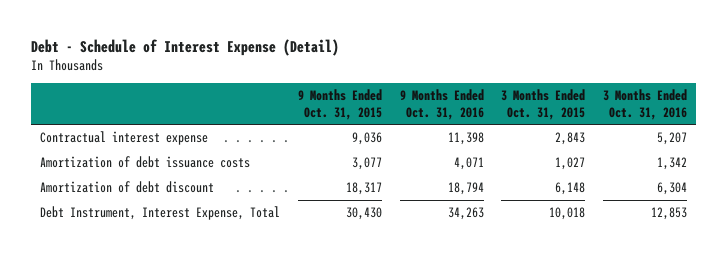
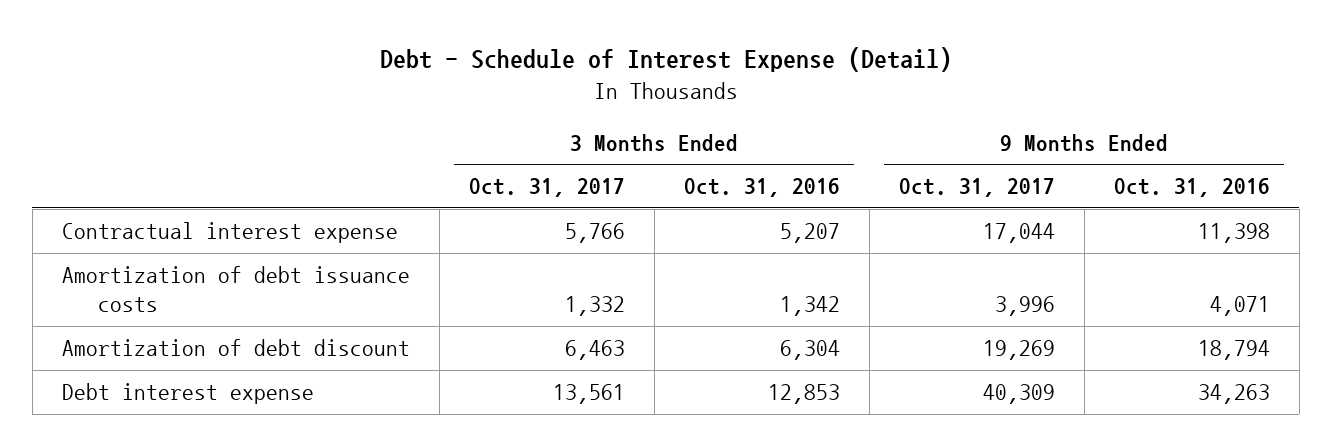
[297,89,382,120] 9 Months Ended Oct. 31, 2015 -> none
[501,89,586,120] 3 Months Ended Oct. 31, 2015 -> none
none -> [468,178,625,198] Oct. 31, 2017
none -> [898,178,1055,198] Oct. 31, 2017
[40,206,281,221] Debt Instrument, Interest Expense, Total -> [61,383,314,405] Debt interest expense

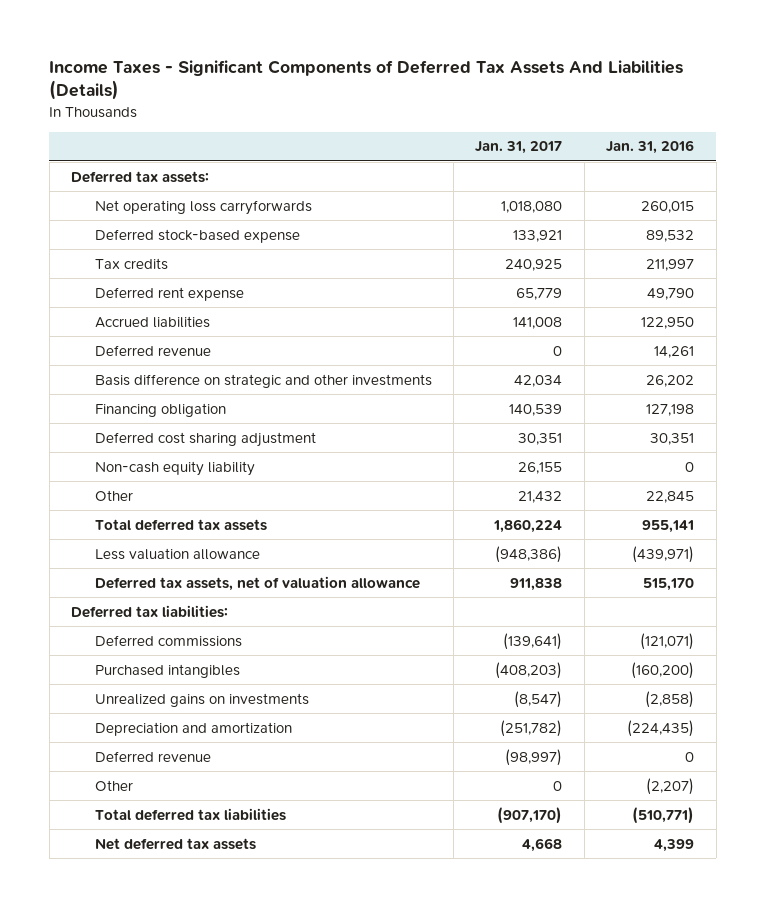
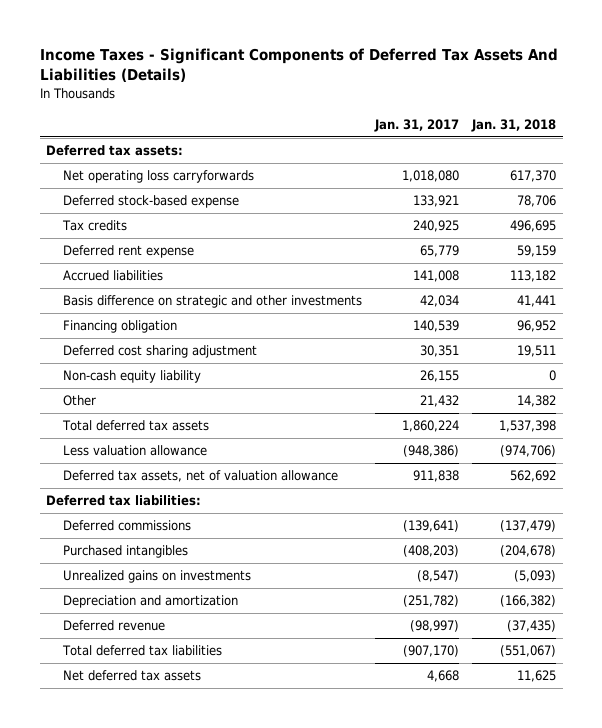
[606,140,695,155] Jan. 31, 2016 -> none
none -> [471,118,557,132] Jan. 31, 2018
[94,344,211,356] Deferred revenue -> none
[94,779,133,791] Other -> none

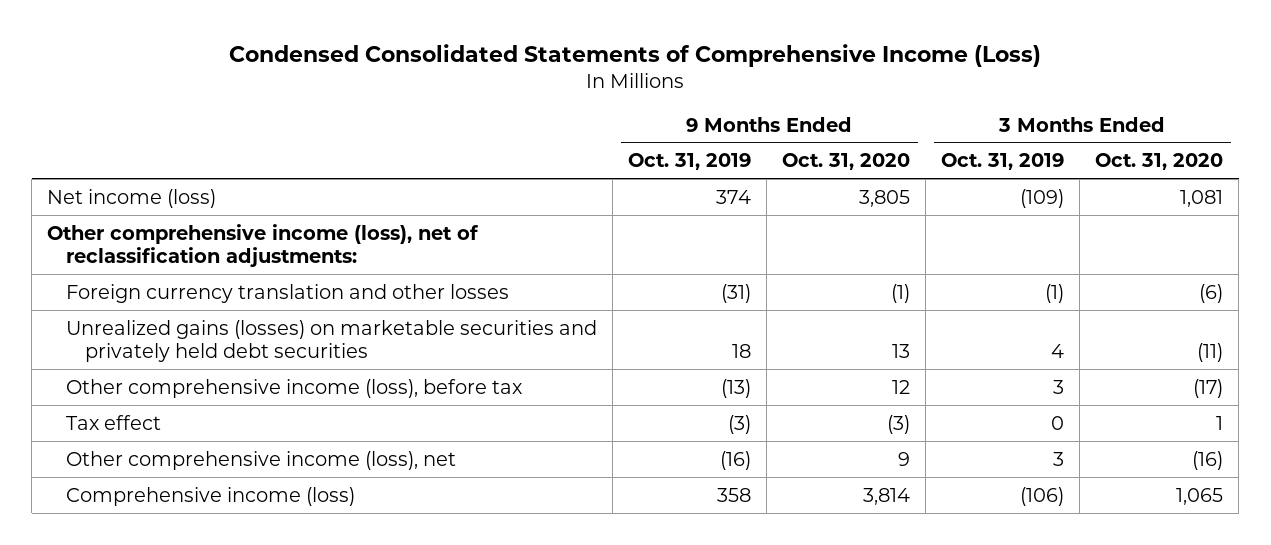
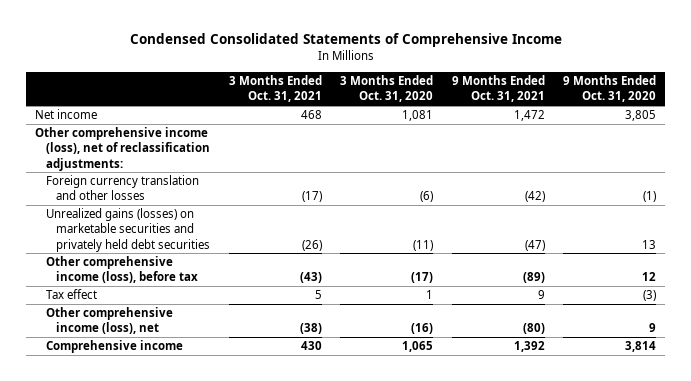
[229,43,1042,67] Condensed Consolidated Statements of Comprehensive Income (Loss) -> [129,33,562,48] Condensed Consolidated Statements of Comprehensive Income
[628,153,752,171] Oct. 31, 2019 -> none
[941,153,1065,171] Oct. 31, 2019 -> none
none -> [228,75,322,103] 3 Months Ended Oct. 31, 2021
none -> [451,75,545,103] 9 Months Ended Oct. 31, 2021
[47,188,217,208] Net income (loss) -> [35,109,98,120] Net income
[66,486,356,506] Comprehensive income (loss) -> [45,340,183,354] Comprehensive income

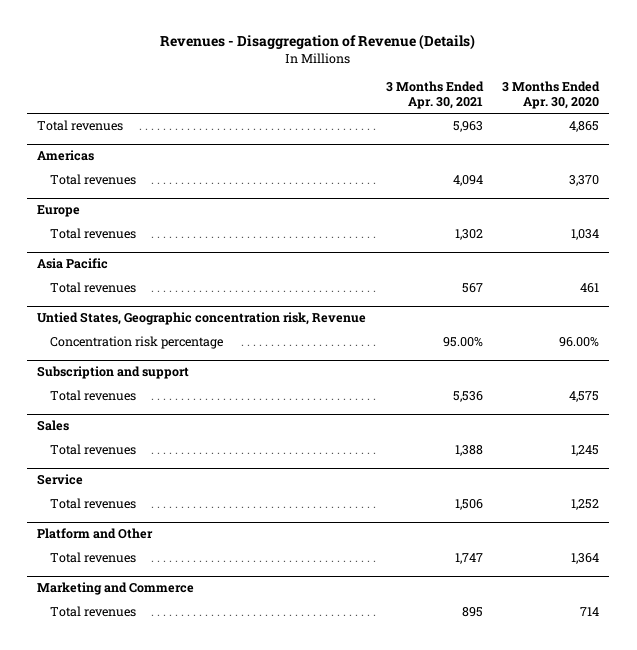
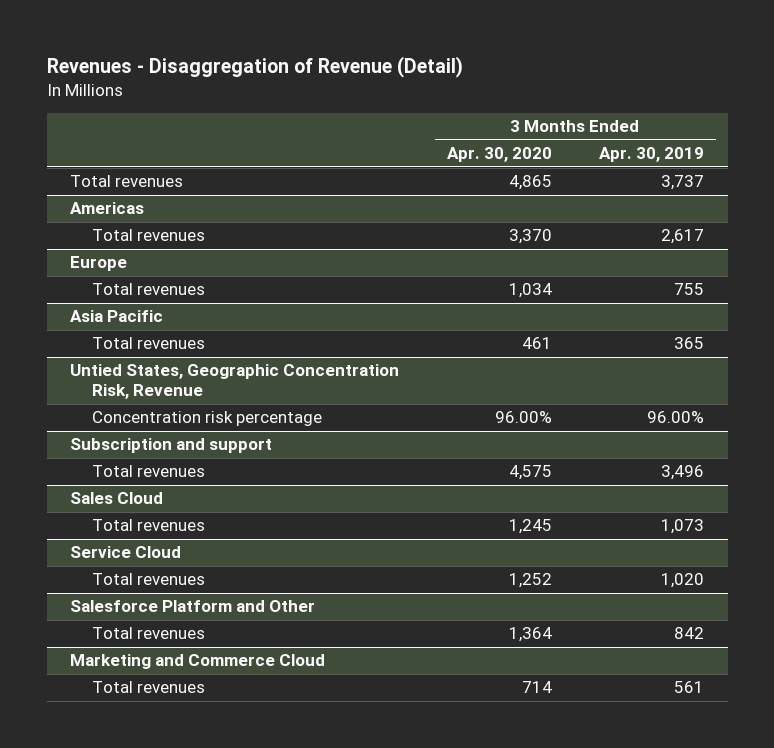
[160,34,476,51] Revenues - Disaggregation of Revenue (Details) -> [46,56,463,79] Revenues - Disaggregation of Revenue (Detail)
[385,81,484,110] 3 Months Ended Apr. 30, 2021 -> none
none -> [598,147,704,163] Apr. 30, 2019
[37,312,367,326] Untied States, Geographic concentration risk, Revenue -> [70,364,400,400] Untied States, Geographic Concentration Risk, Revenue
[37,420,70,432] Sales -> [70,492,164,505] Sales Cloud
[37,474,84,486] Service -> [70,546,182,559] Service Cloud
[37,528,154,540] Platform and Other -> [70,600,316,613] Salesforce Platform and Other
[37,582,195,596] Marketing and Commerce -> [70,654,326,670] Marketing and Commerce Cloud

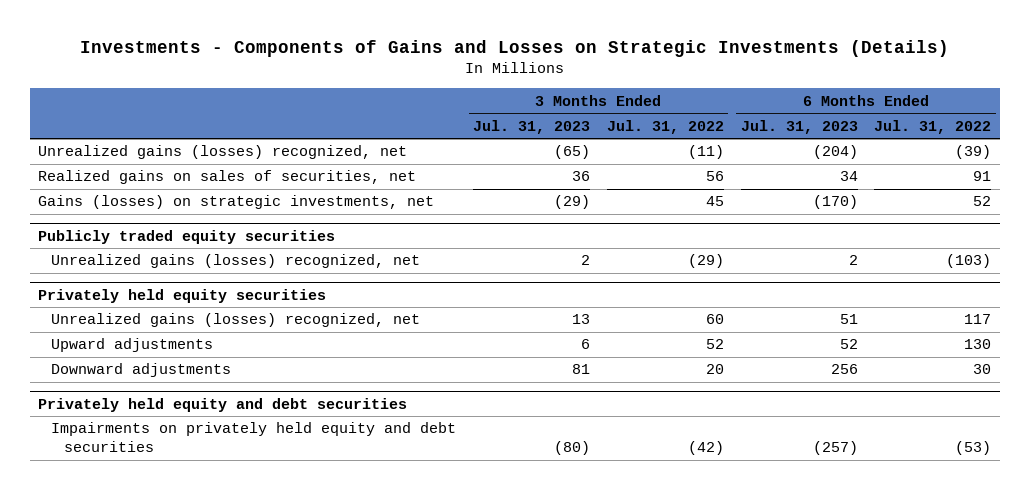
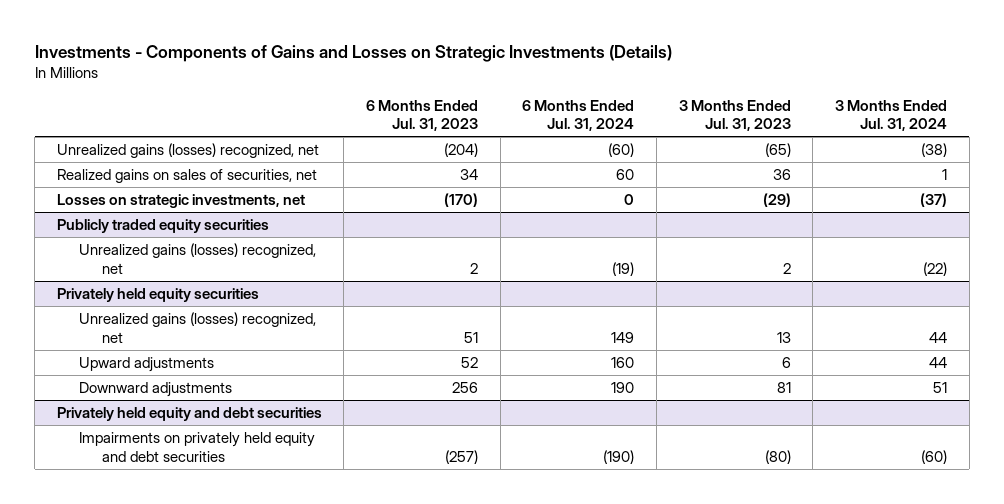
[606,119,724,134] Jul. 31, 2022 -> none
[874,119,992,134] Jul. 31, 2022 -> none
none -> [522,99,635,132] 6 Months Ended Jul. 31, 2024
none -> [835,99,948,132] 3 Months Ended Jul. 31, 2024
[38,195,435,210] Gains (losses) on strategic investments, net -> [56,193,305,208] Losses on strategic investments, net

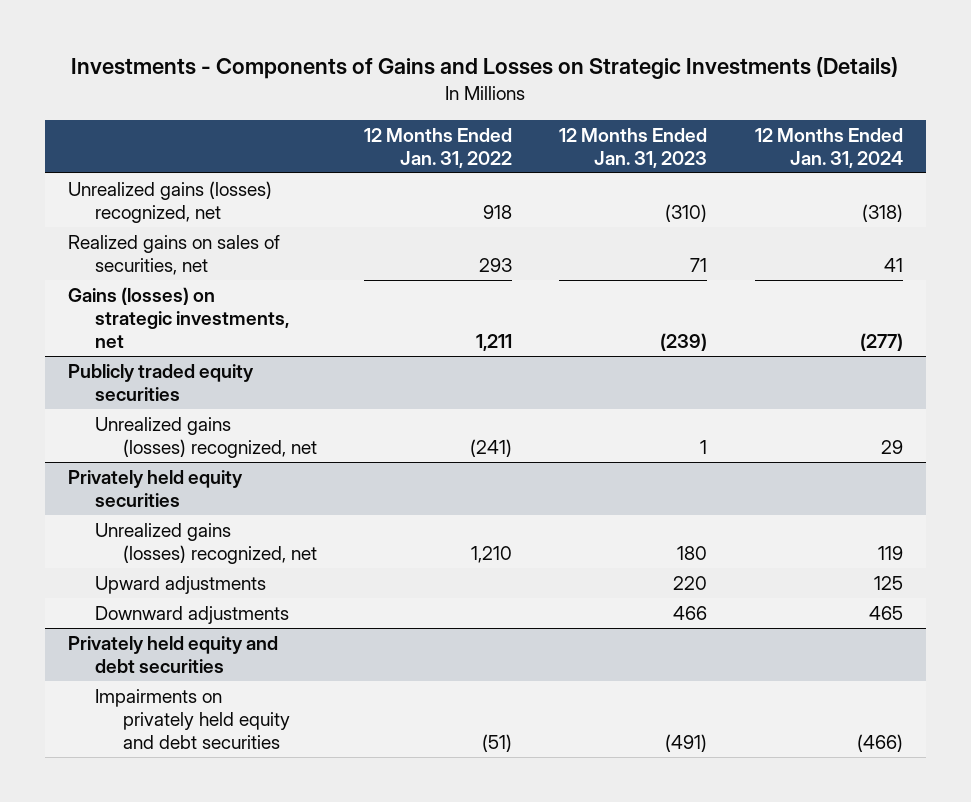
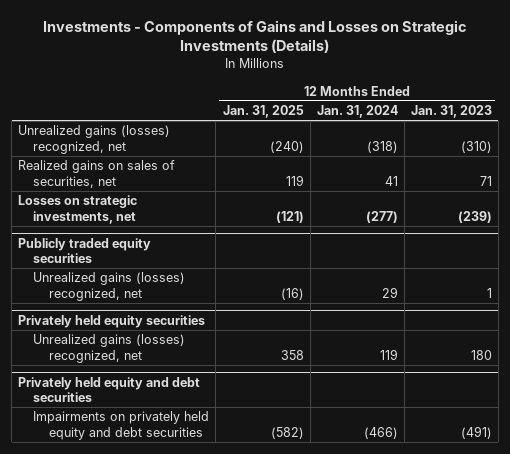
[364,127,513,168] 12 Months Ended Jan. 31, 2022 -> none
none -> [222,105,304,119] Jan. 31, 2025
[68,286,290,349] Gains (losses) on strategic investments, net -> [18,195,138,224] Losses on strategic investments, net
[95,575,267,594] Upward adjustments -> none
[95,605,290,624] Downward adjustments -> none

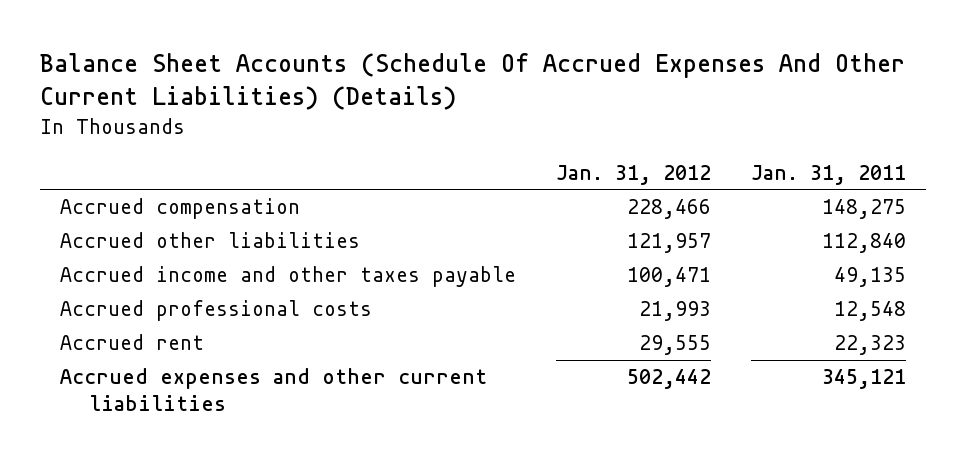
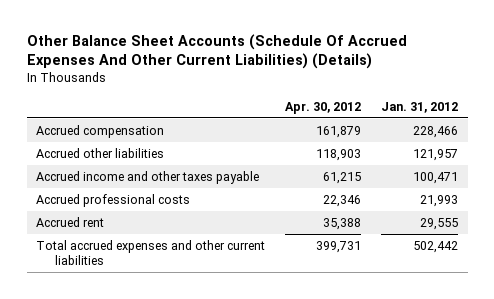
[39,53,905,111] Balance Sheet Accounts (Schedule Of Accrued Expenses And Other Current Liabilities) (Details) -> [26,33,407,70] Other Balance Sheet Accounts (Schedule Of Accrued Expenses And Other Current Liabilities) (Details)
[751,164,907,185] Jan. 31, 2011 -> none
none -> [285,101,362,114] Apr. 30, 2012
[59,368,487,412] Accrued expenses and other current liabilities -> [36,239,266,266] Total accrued expenses and other current liabilities

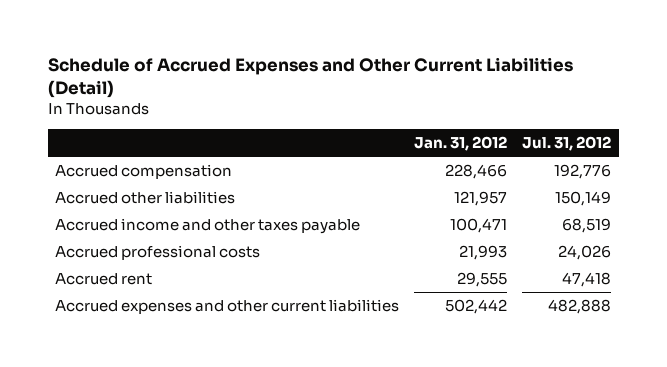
[26,33,407,70] Other Balance Sheet Accounts (Schedule Of Accrued Expenses And Other Current Liabilities) (Details) -> [47,56,573,99] Schedule of Accrued Expenses and Other Current Liabilities (Detail)
[285,101,362,114] Apr. 30, 2012 -> none
none -> [522,136,612,152] Jul. 31, 2012
[36,239,266,266] Total accrued expenses and other current liabilities -> [55,299,400,315] Accrued expenses and other current liabilities

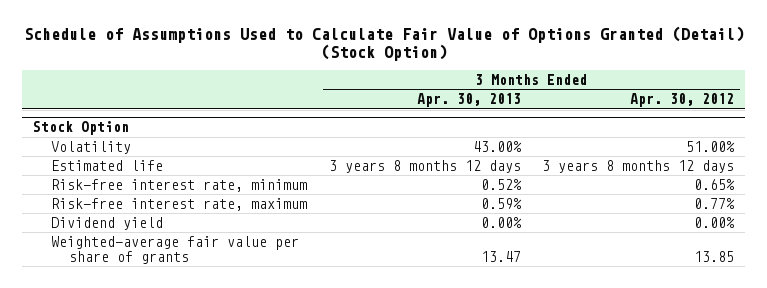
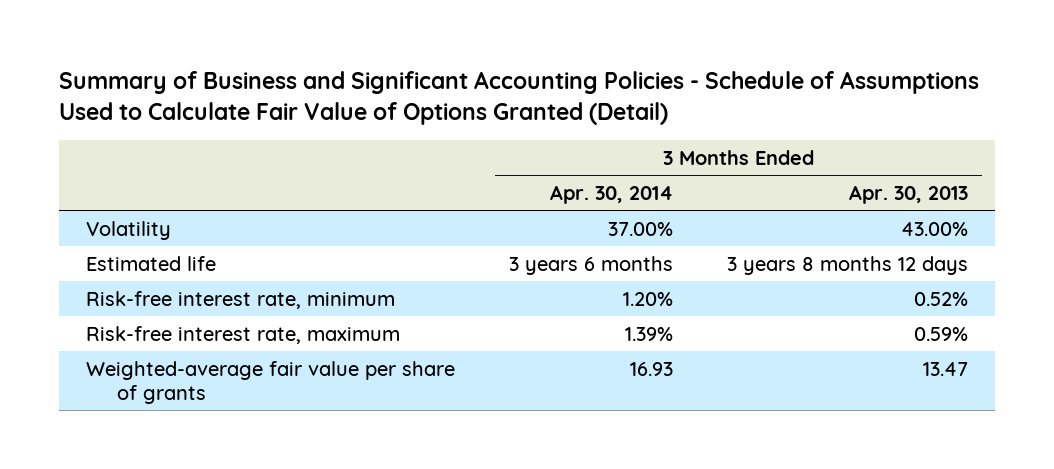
[23,26,744,62] Schedule of Assumptions Used to Calculate Fair Value of Options Granted (Detail) (Stock Option) -> [58,71,979,126] Summary of Business and Significant Accounting Policies - Schedule of Assumptions Used to Calculate Fair Value of Options Granted (Detail)
[630,93,735,108] Apr. 30, 2012 -> none
none -> [549,184,673,204] Apr. 30, 2014
[32,121,129,136] Stock Option -> none
[51,217,164,231] Dividend yield -> none

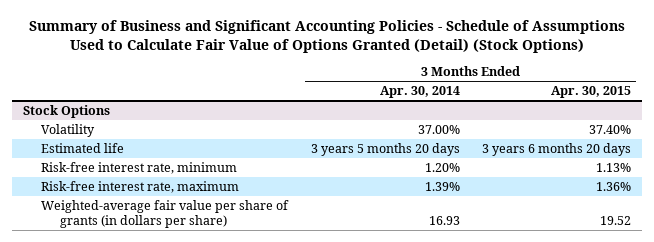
[58,71,979,126] Summary of Business and Significant Accounting Policies - Schedule of Assumptions Used to Calculate Fair Value of Options Granted (Detail) -> [28,19,625,53] Summary of Business and Significant Accounting Policies - Schedule of Assumptions Used to Calculate Fair Value of Options Granted (Detail) (Stock Options)
[849,184,969,204] Apr. 30, 2013 -> none
none -> [550,86,631,99] Apr. 30, 2015
none -> [22,104,110,118] Stock Options
[508,255,673,275] 3 years 6 months -> [310,142,460,156] 3 years 5 months 20 days
[85,360,455,404] Weighted-average fair value per share of grants -> [41,199,290,228] Weighted-average fair value per share of grants (in dollars per share)

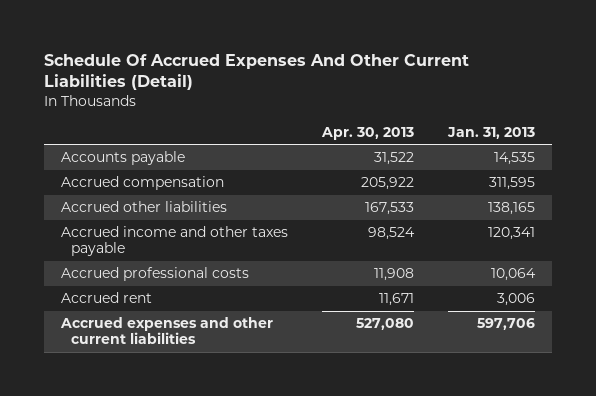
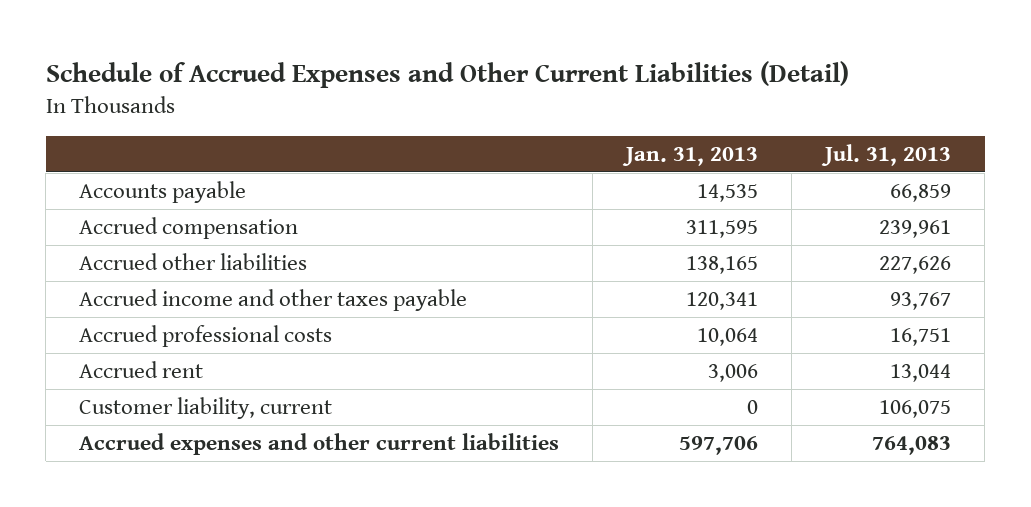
[44,53,470,91] Schedule Of Accrued Expenses And Other Current Liabilities (Detail) -> [45,60,849,88] Schedule of Accrued Expenses and Other Current Liabilities (Detail)
[320,126,414,140] Apr. 30, 2013 -> none
none -> [821,144,952,167] Jul. 31, 2013
none -> [79,397,333,420] Customer liability, current

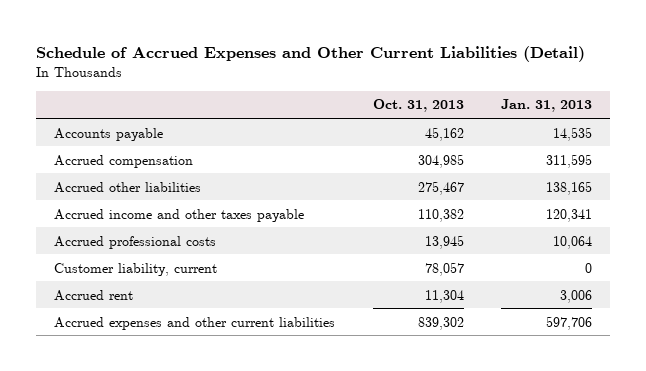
[821,144,952,167] Jul. 31, 2013 -> none
none -> [372,99,464,113] Oct. 31, 2013
[79,361,204,379] Accrued rent -> [54,289,134,301] Accrued rent

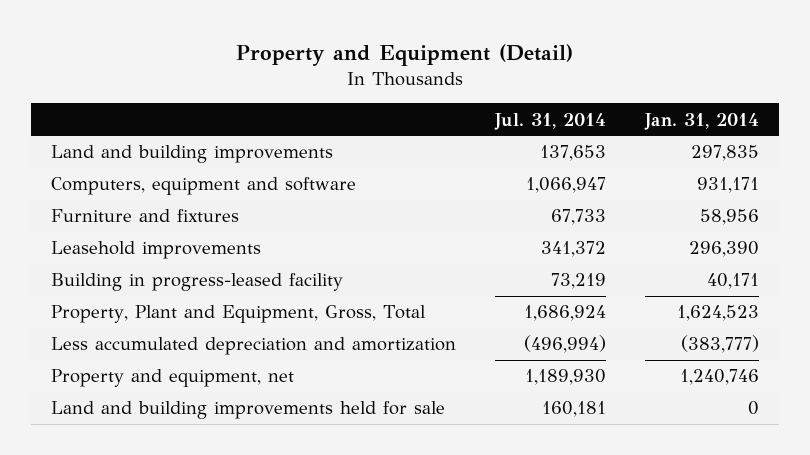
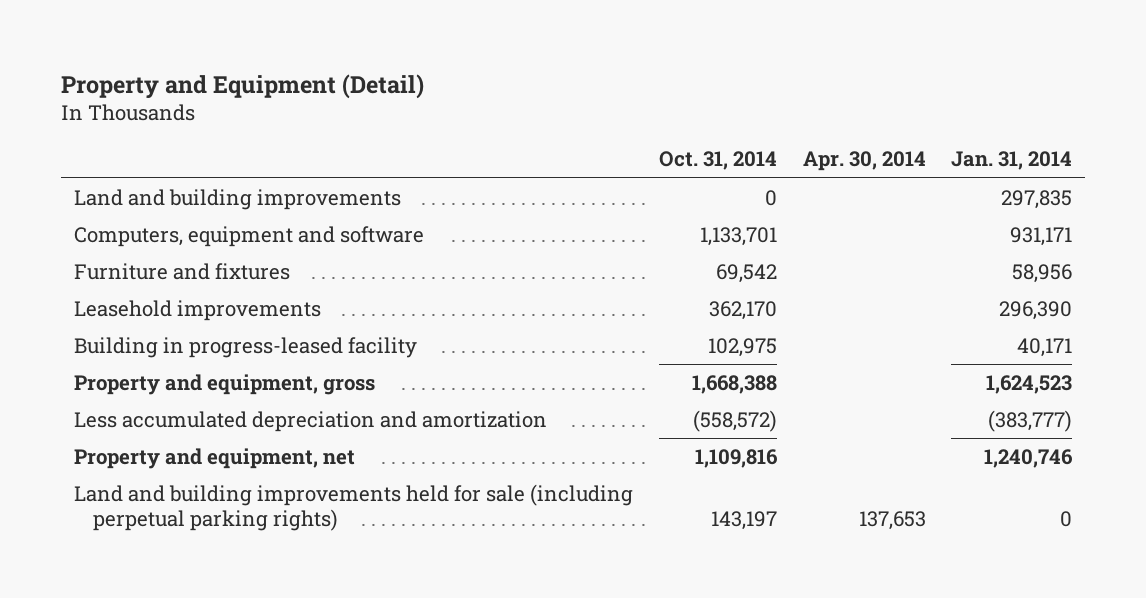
[493,112,606,130] Jul. 31, 2014 -> none
none -> [658,151,777,171] Oct. 31, 2014
none -> [802,151,926,172] Apr. 30, 2014
[50,305,426,324] Property, Plant and Equipment, Gross, Total -> [73,373,375,395] Property and equipment, gross
[50,401,445,420] Land and building improvements held for sale -> [73,483,633,532] Land and building improvements held for sale (including perpetual parking rights)

